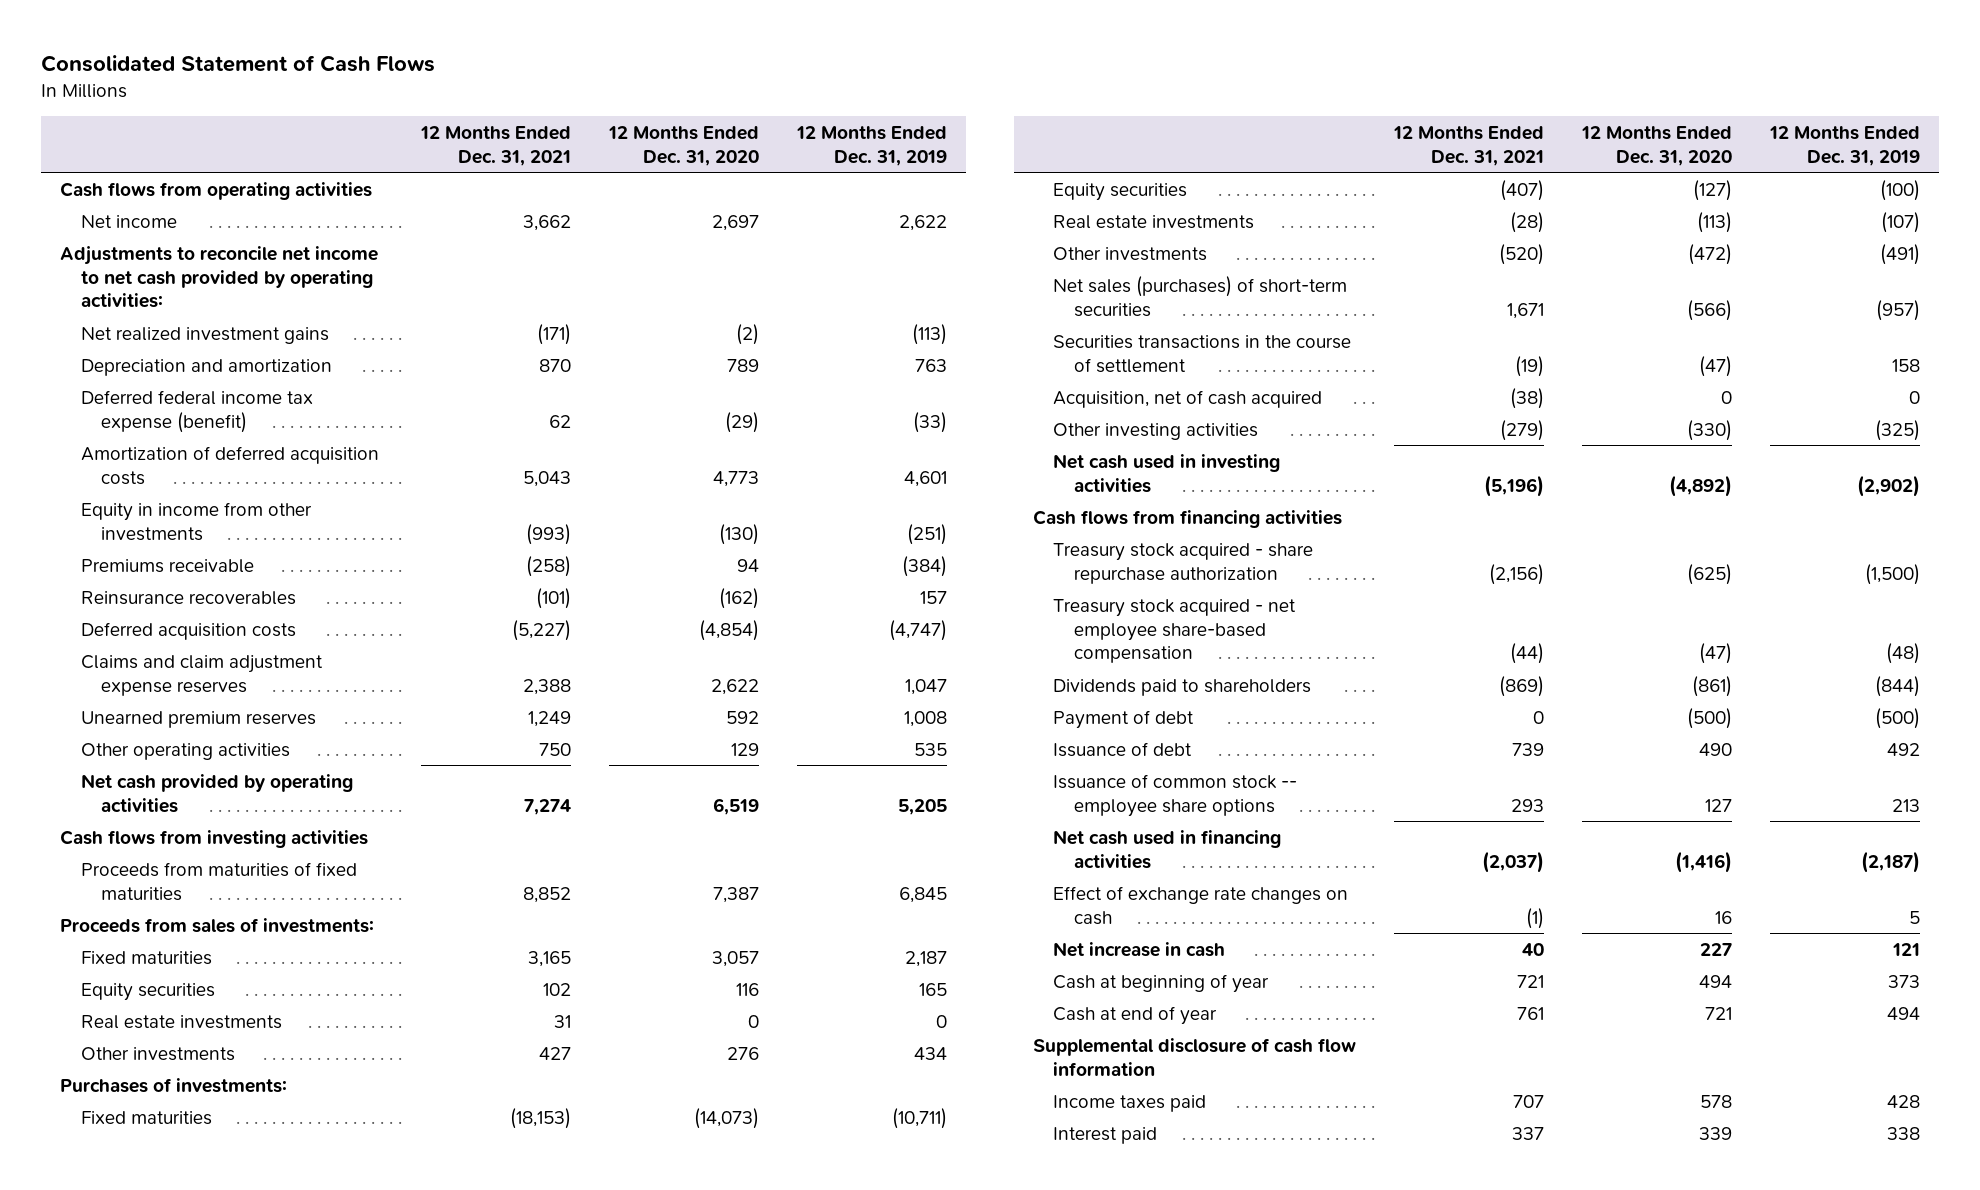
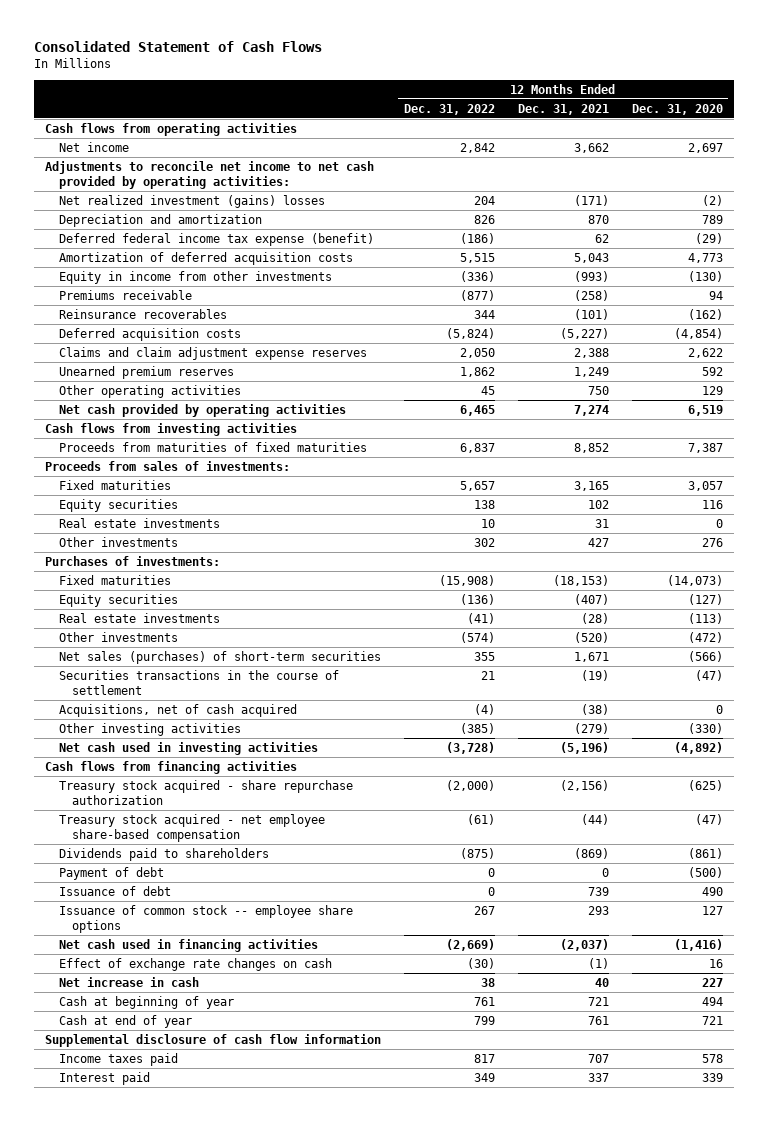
[796,125,948,166] 12 Months Ended Dec. 31, 2019 -> none
none -> [404,103,496,115] Dec. 31, 2022
[80,326,329,344] Net realized investment gains -> [58,194,325,208] Net realized investment (gains) losses
[1053,389,1323,408] Acquisition, net of cash acquired -> [58,703,297,717] Acquisitions, net of cash acquired

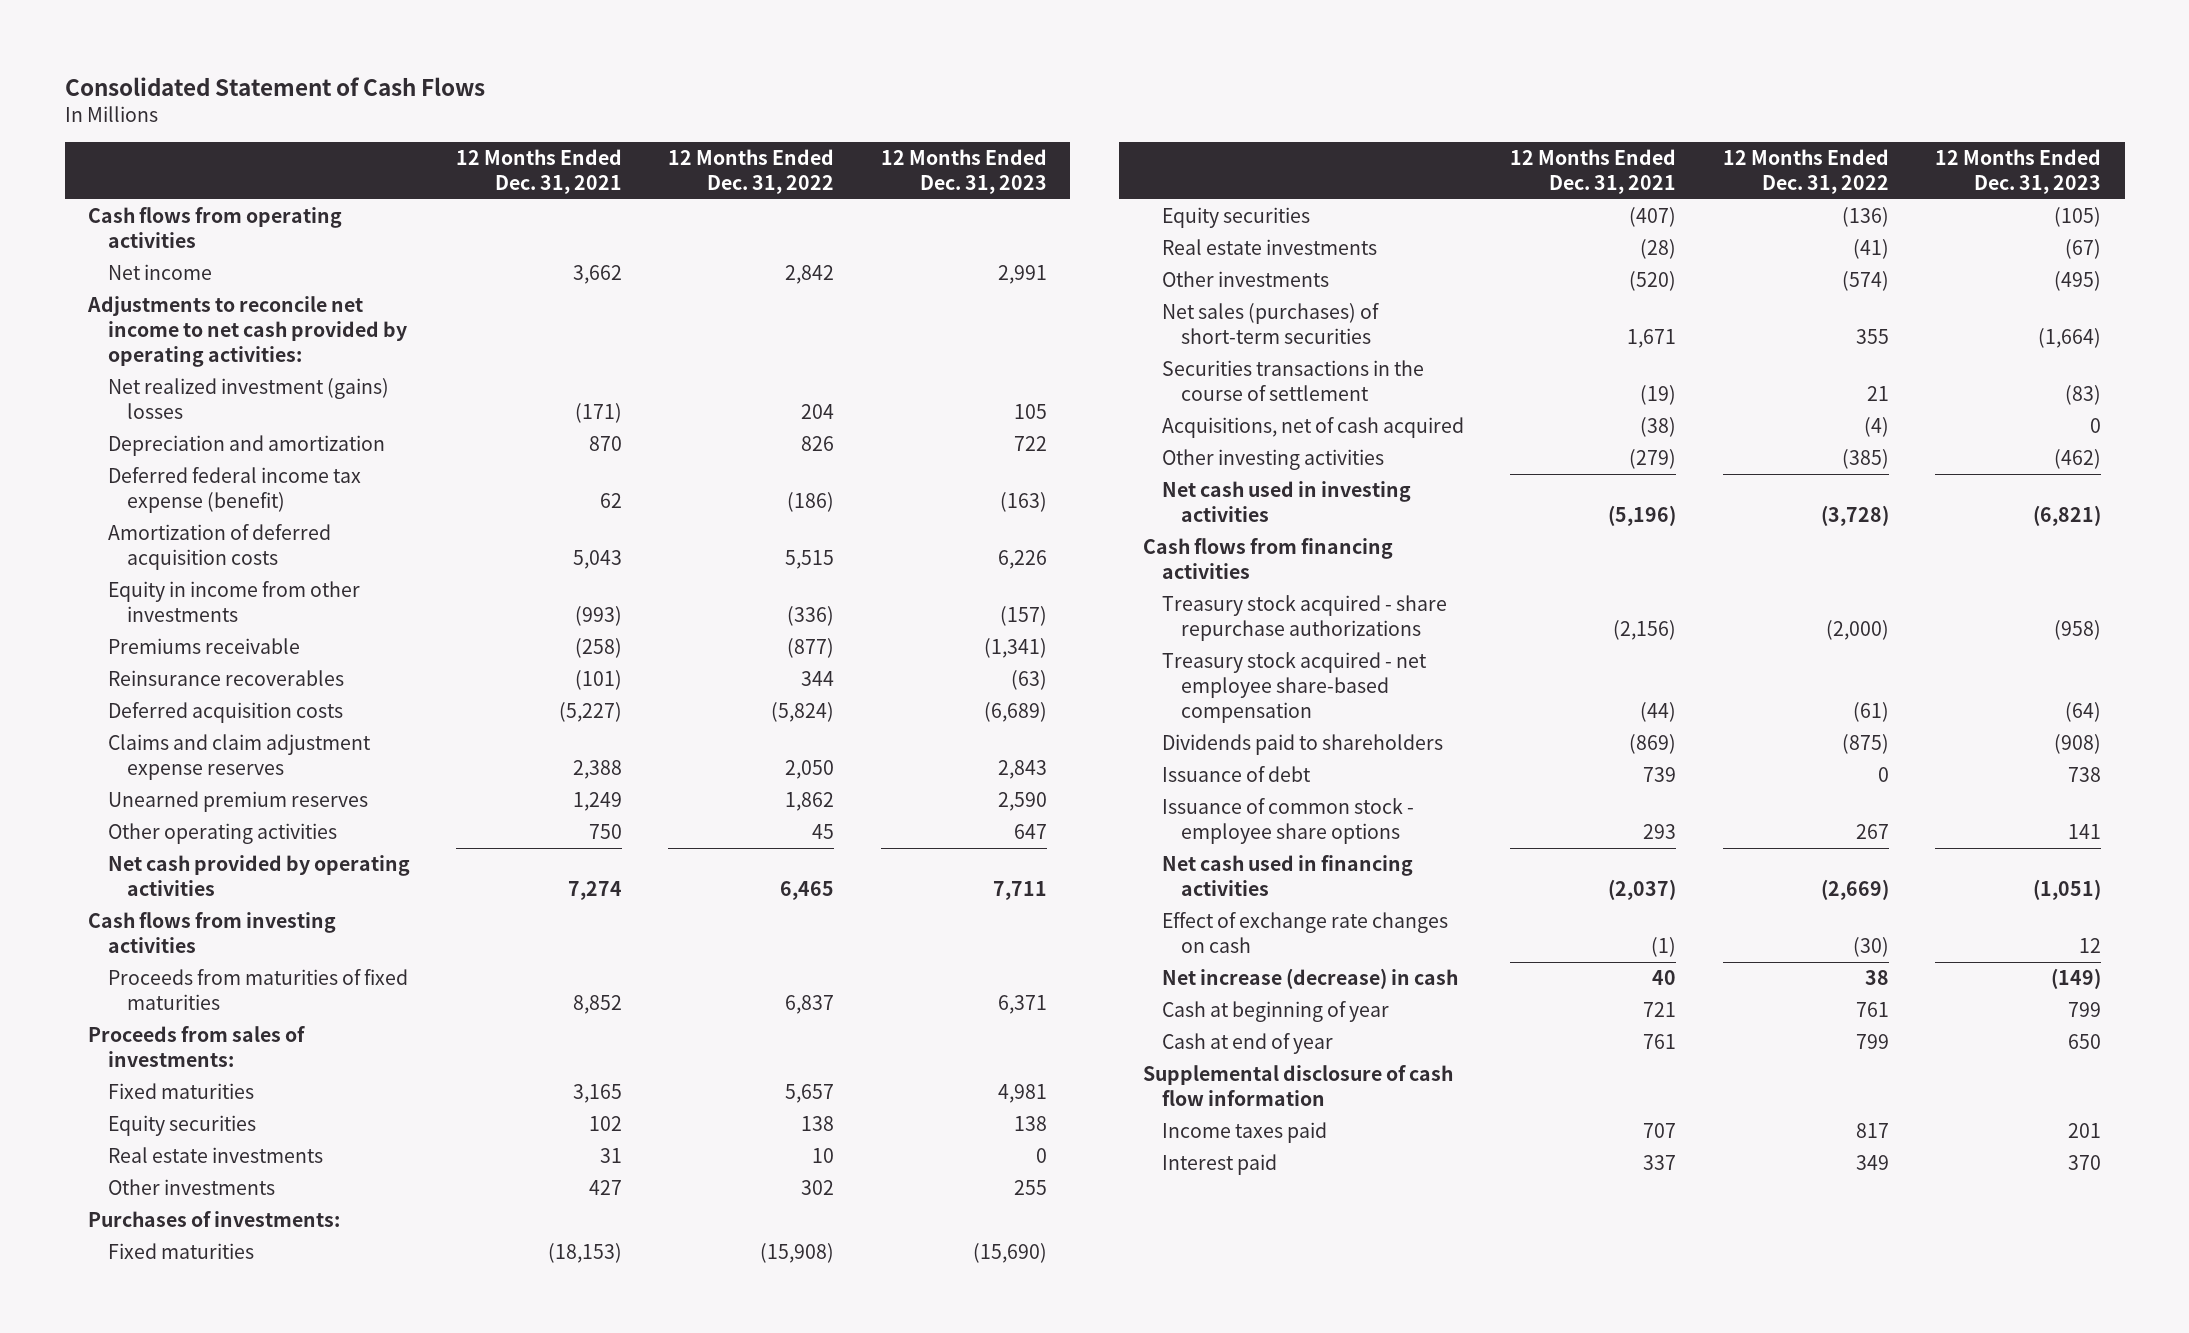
[631,103,723,115] Dec. 31, 2020 -> none
none -> [880,148,1047,195] 12 Months Ended Dec. 31, 2023
[58,779,353,805] Treasury stock acquired - share repurchase authorization -> [1161,595,1447,642] Treasury stock acquired - share repurchase authorizations
[58,866,164,880] Payment of debt -> none
[58,904,353,933] Issuance of common stock -- employee share options -> [1161,798,1414,845] Issuance of common stock - employee share options
[58,976,199,987] Net increase in cash -> [1161,968,1458,990] Net increase (decrease) in cash

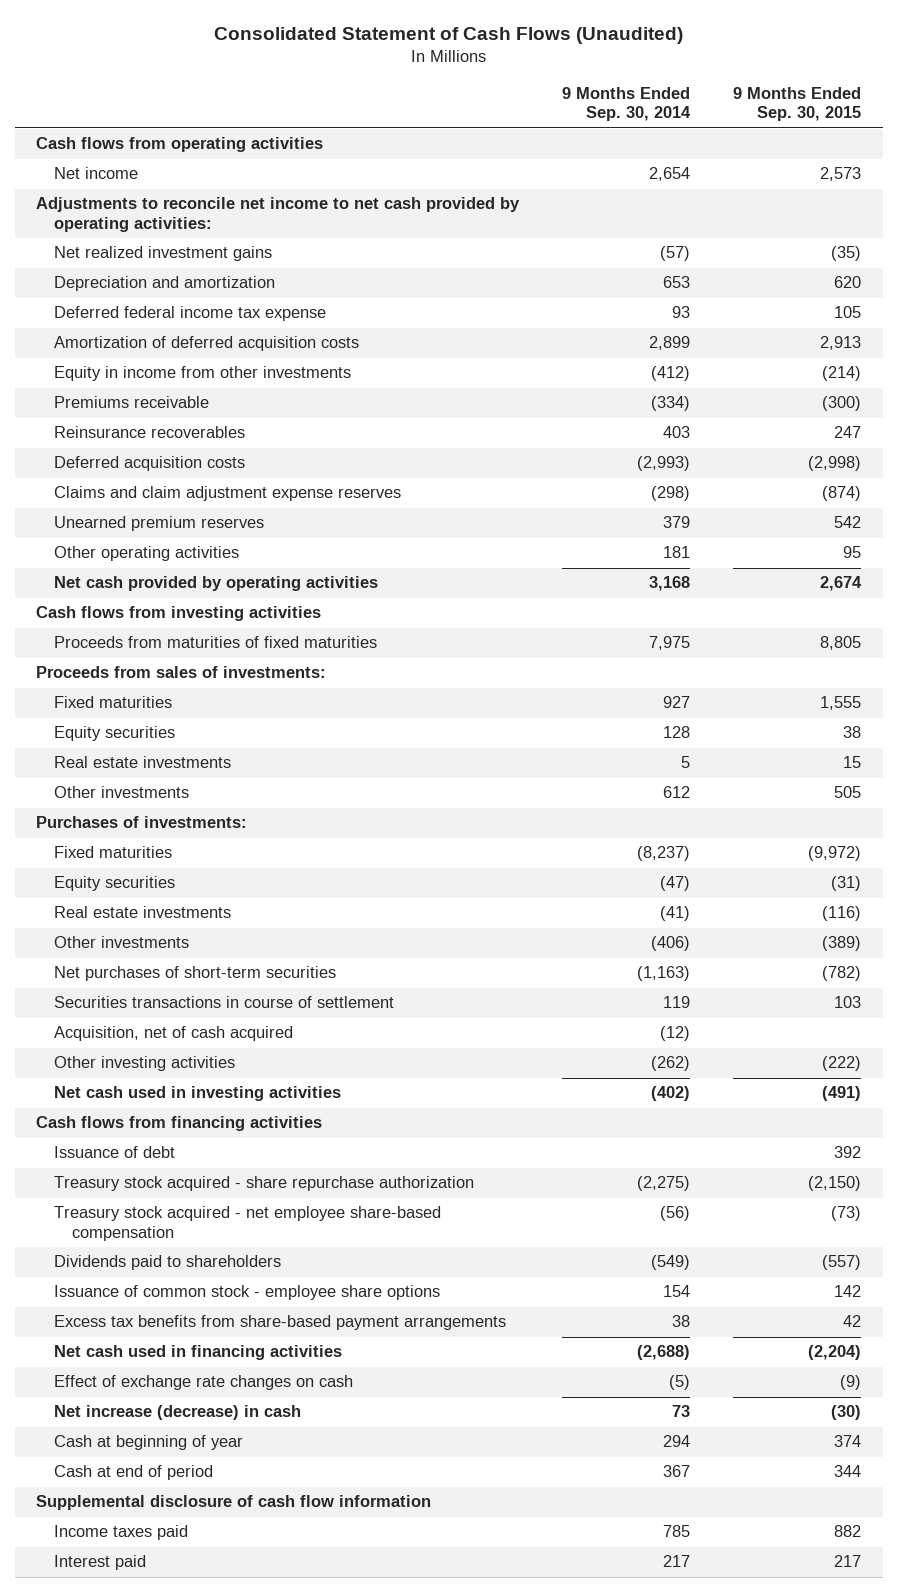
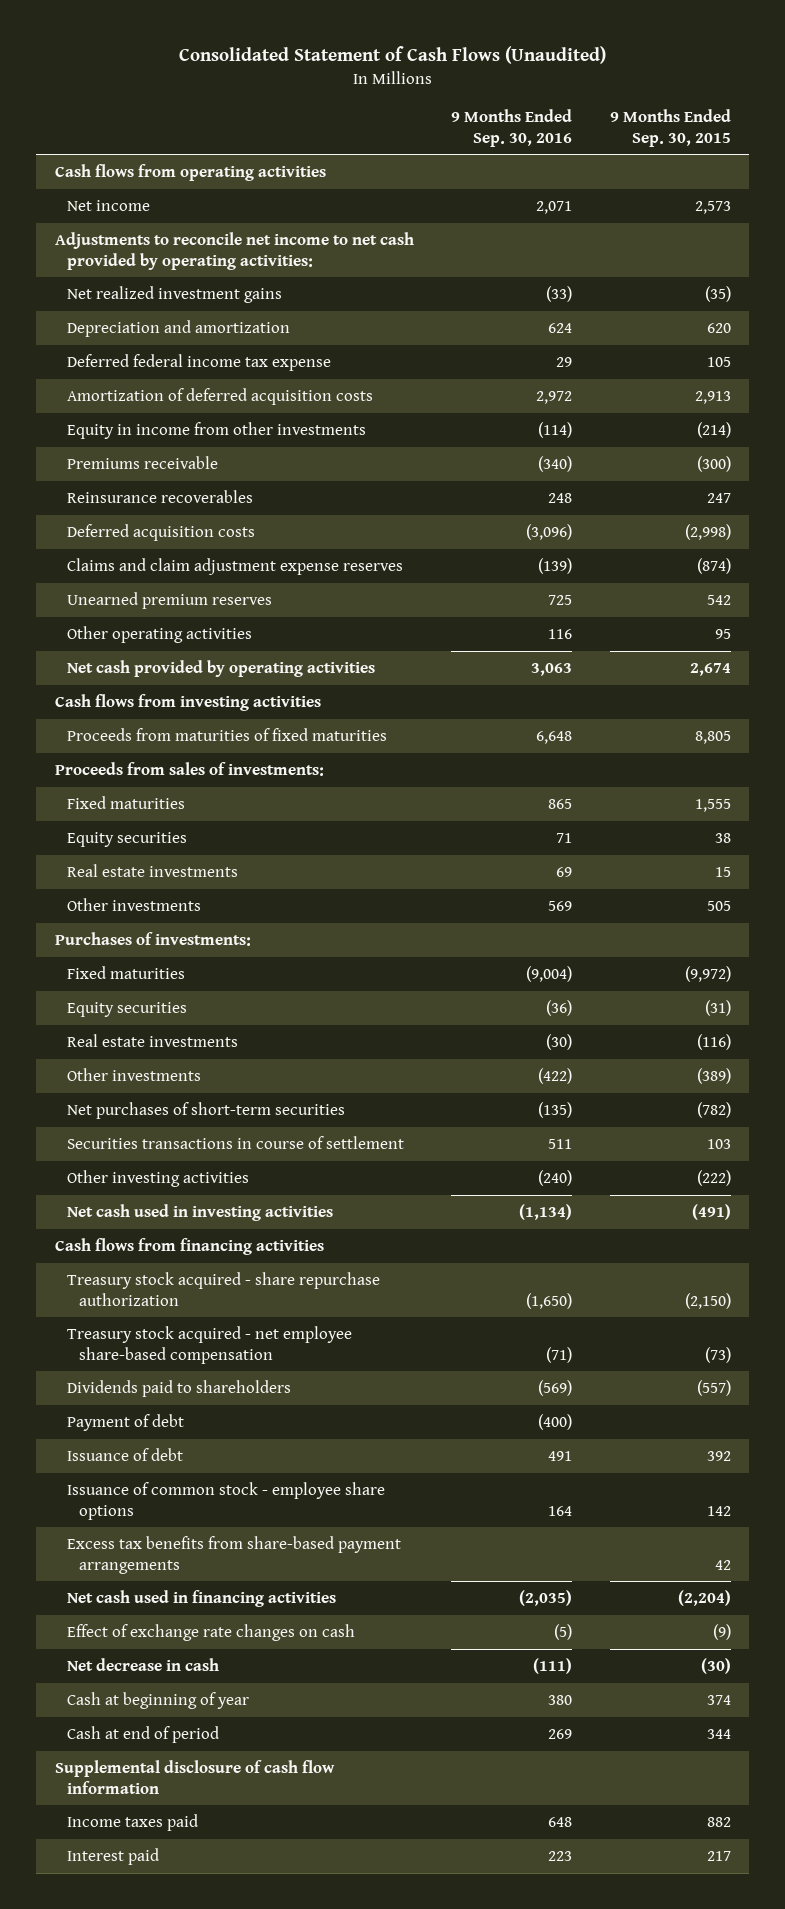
[562,87,692,122] 9 Months Ended Sep. 30, 2014 -> none
none -> [451,108,573,147] 9 Months Ended Sep. 30, 2016
[54,1026,294,1042] Acquisition, net of cash acquired -> none
none -> [67,1413,185,1431] Payment of debt
[54,1146,176,1159] Issuance of debt -> [67,1447,184,1461] Issuance of debt
[54,1405,302,1421] Net increase (decrease) in cash -> [67,1657,220,1671] Net decrease in cash

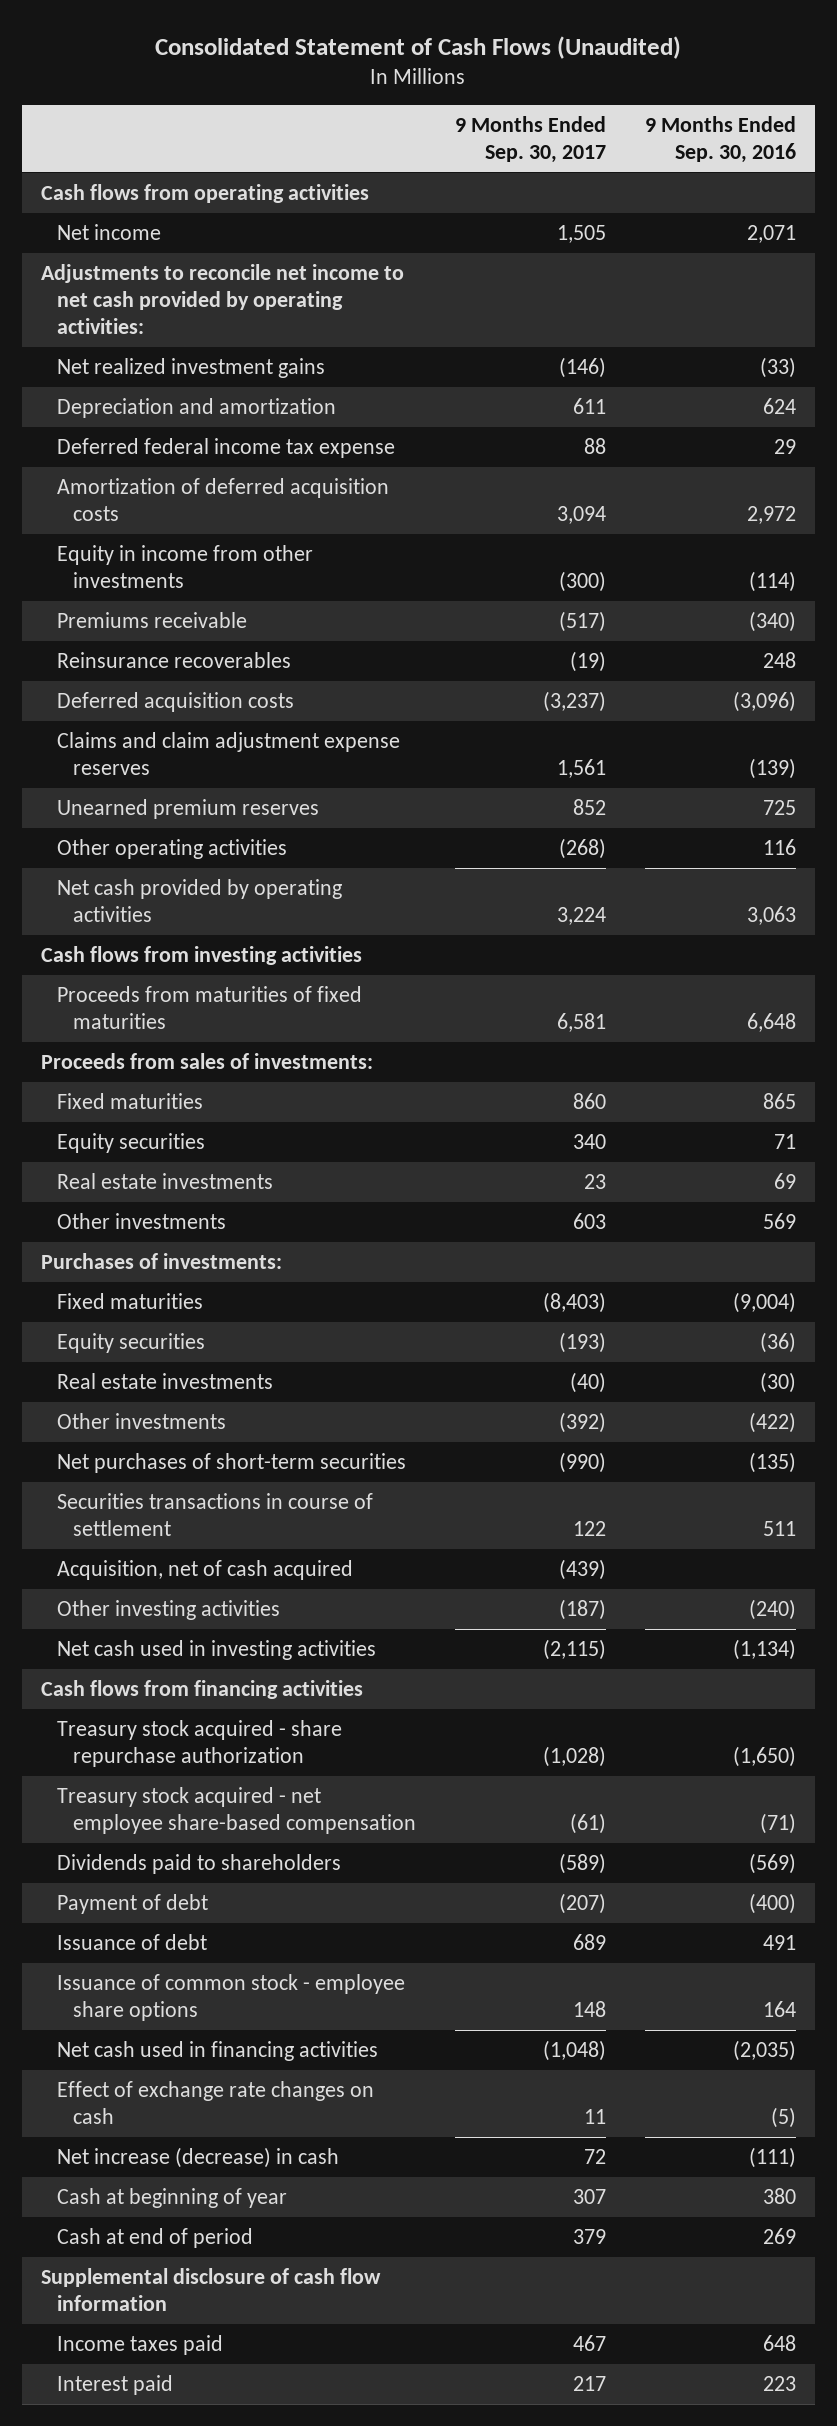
[609,108,731,147] 9 Months Ended Sep. 30, 2015 -> none
none -> [454,116,606,164] 9 Months Ended Sep. 30, 2017
none -> [56,1559,353,1580] Acquisition, net of cash acquired
[67,1535,402,1574] Excess tax benefits from share-based payment arrangements -> none
[67,1657,220,1671] Net decrease in cash -> [56,2146,339,2168] Net increase (decrease) in cash

